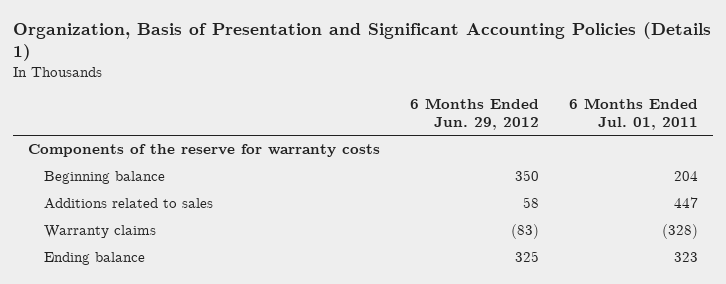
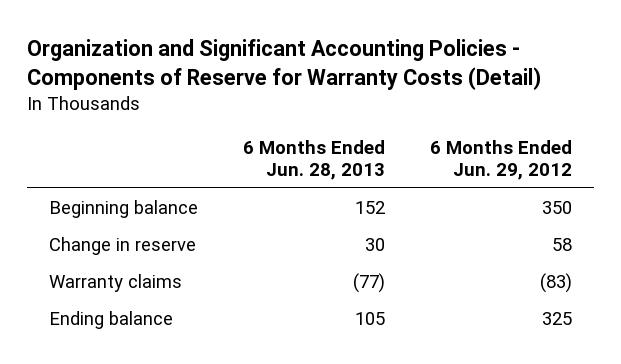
[12,22,711,62] Organization, Basis of Presentation and Significant Accounting Policies (Details 1) -> [26,38,541,90] Organization and Significant Accounting Policies - Components of Reserve for Warranty Costs (Detail)
[568,98,698,130] 6 Months Ended Jul. 01, 2011 -> none
none -> [243,139,386,181] 6 Months Ended Jun. 28, 2013
[27,144,380,158] Components of the reserve for warranty costs -> none
[44,198,214,210] Additions related to sales -> [49,236,197,255] Change in reserve

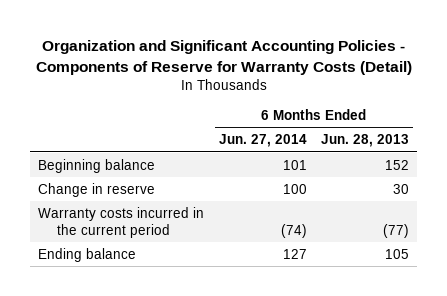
[430,139,573,181] 6 Months Ended Jun. 29, 2012 -> none
none -> [218,134,307,148] Jun. 27, 2014
[49,273,183,292] Warranty claims -> none
none -> [37,206,204,238] Warranty costs incurred in the current period

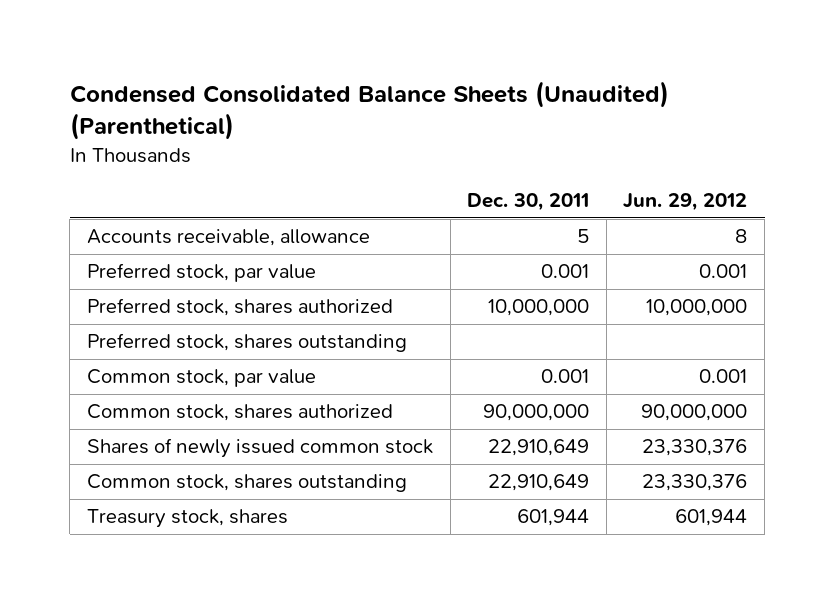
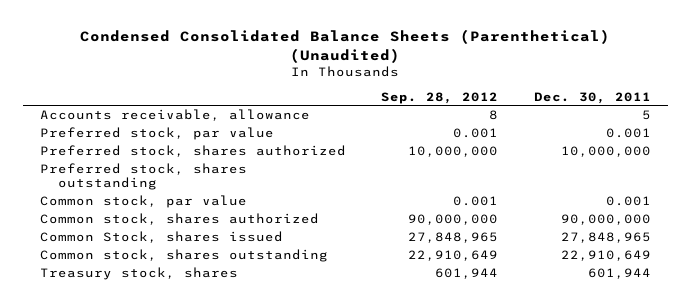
[69,80,669,141] Condensed Consolidated Balance Sheets (Unaudited) (Parenthetical) -> [80,29,611,63] Condensed Consolidated Balance Sheets (Parenthetical) (Unaudited)
[623,193,748,212] Jun. 29, 2012 -> none
none -> [381,91,499,104] Sep. 28, 2012
[86,438,433,459] Shares of newly issued common stock -> [40,230,284,243] Common Stock, shares issued
[488,439,590,457] 22,910,649 -> [560,231,651,243] 27,848,965

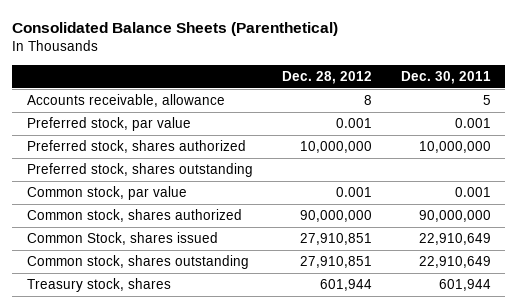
[80,29,611,63] Condensed Consolidated Balance Sheets (Parenthetical) (Unaudited) -> [12,22,339,37] Consolidated Balance Sheets (Parenthetical)
[381,91,499,104] Sep. 28, 2012 -> none
none -> [281,70,372,84] Dec. 28, 2012
[560,231,651,243] 27,848,965 -> [418,233,491,246] 22,910,649

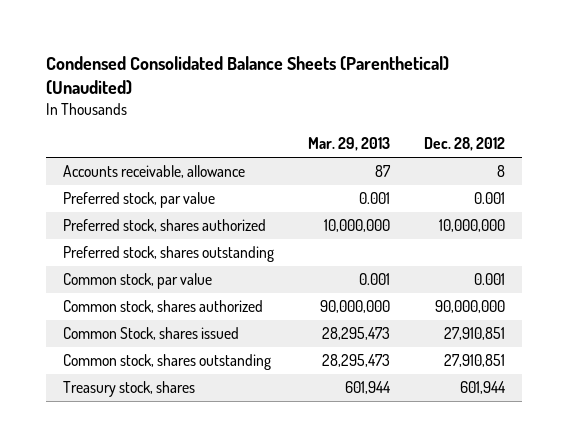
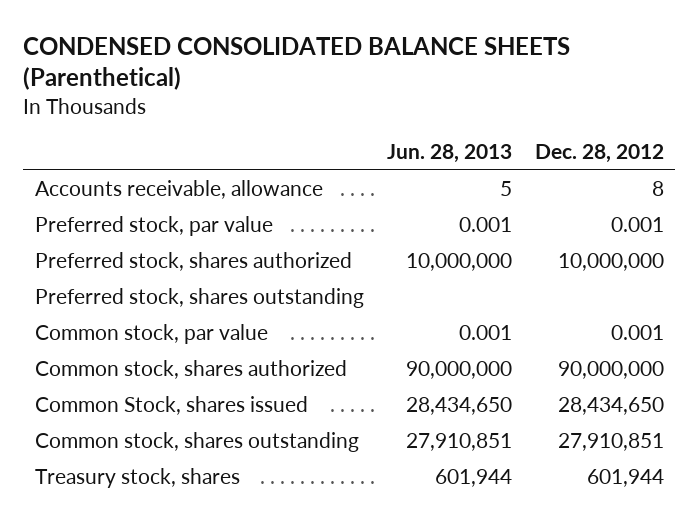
[46,56,450,96] Condensed Consolidated Balance Sheets (Parenthetical) (Unaudited) -> [23,36,571,91] CONDENSED CONSOLIDATED BALANCE SHEETS (Parenthetical)
[308,137,391,152] Mar. 29, 2013 -> none
none -> [386,144,512,164] Jun. 28, 2013
[444,326,506,340] 27,910,851 -> [557,397,664,416] 28,434,650

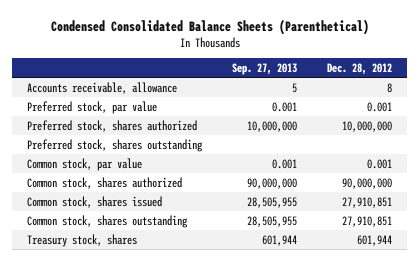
[23,36,571,91] CONDENSED CONSOLIDATED BALANCE SHEETS (Parenthetical) -> [50,18,369,35] Condensed Consolidated Balance Sheets (Parenthetical)
[386,144,512,164] Jun. 28, 2013 -> none
none -> [232,62,298,75] Sep. 27, 2013
[34,396,308,416] Common Stock, shares issued -> [27,195,163,208] Common stock, shares issued
[557,397,664,416] 28,434,650 -> [342,196,393,208] 27,910,851

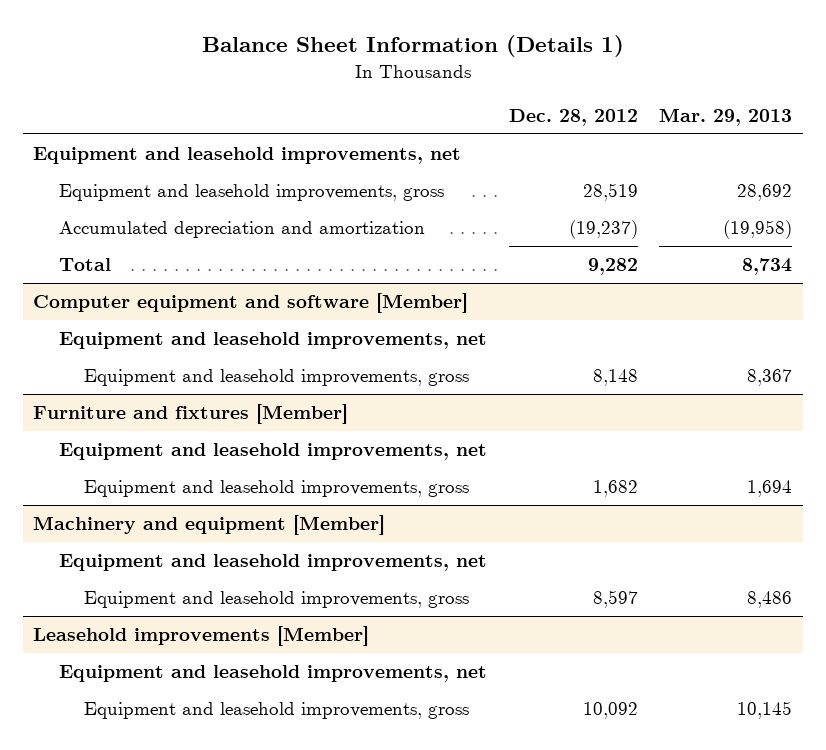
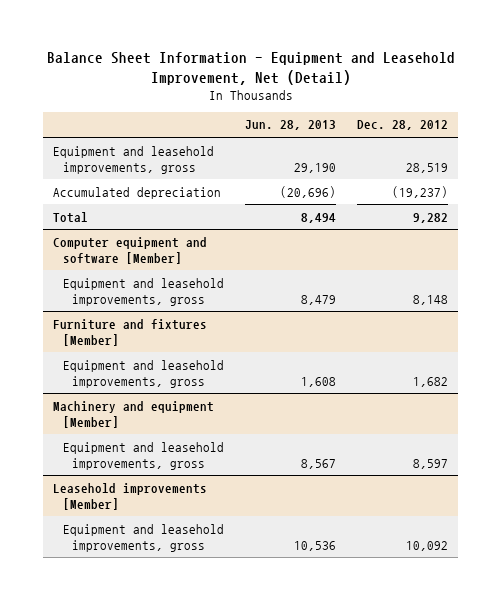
[201,35,624,58] Balance Sheet Information (Details 1) -> [46,52,455,86] Balance Sheet Information - Equipment and Leasehold Improvement, Net (Detail)
[659,107,793,126] Mar. 29, 2013 -> none
none -> [244,120,336,131] Jun. 28, 2013
[33,146,462,164] Equipment and leasehold improvements, net -> none
[58,220,425,238] Accumulated depreciation and amortization -> [53,186,222,199] Accumulated depreciation
[58,331,487,349] Equipment and leasehold improvements, net -> none
[58,442,487,460] Equipment and leasehold improvements, net -> none
[58,553,487,571] Equipment and leasehold improvements, net -> none
[58,664,487,682] Equipment and leasehold improvements, net -> none

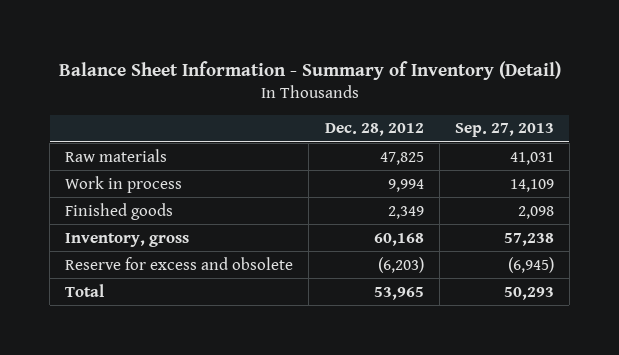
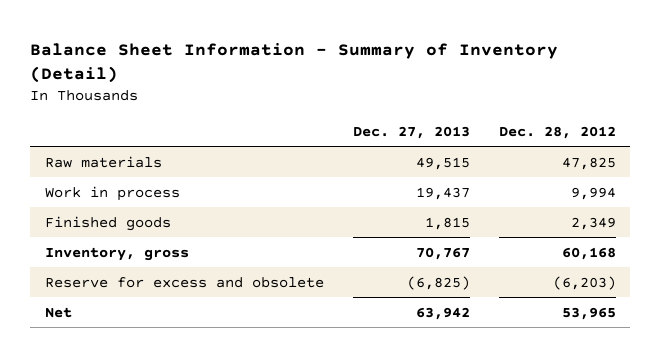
[454,123,554,138] Sep. 27, 2013 -> none
none -> [352,125,470,139] Dec. 27, 2013
[65,283,105,297] Total -> [44,306,72,318] Net

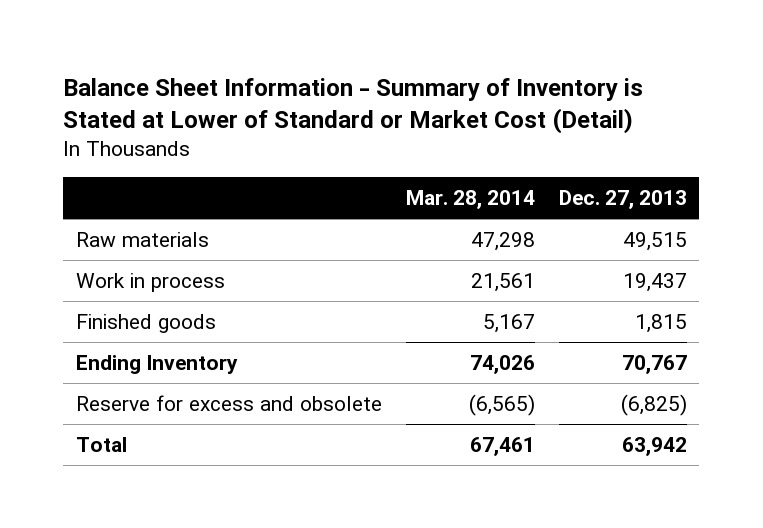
[30,42,559,84] Balance Sheet Information - Summary of Inventory (Detail) -> [63,77,644,135] Balance Sheet Information - Summary of Inventory is Stated at Lower of Standard or Market Cost (Detail)
[498,125,616,139] Dec. 28, 2012 -> none
none -> [405,190,535,210] Mar. 28, 2014
[44,246,189,261] Inventory, gross -> [75,354,238,374] Ending Inventory
[44,306,72,318] Net -> [75,436,127,452] Total

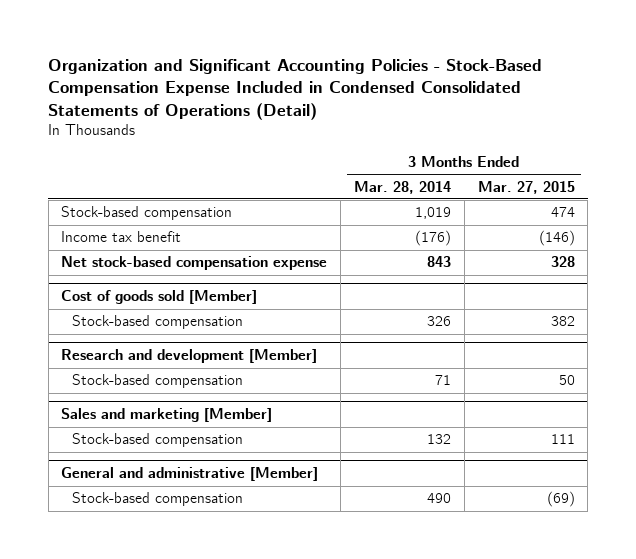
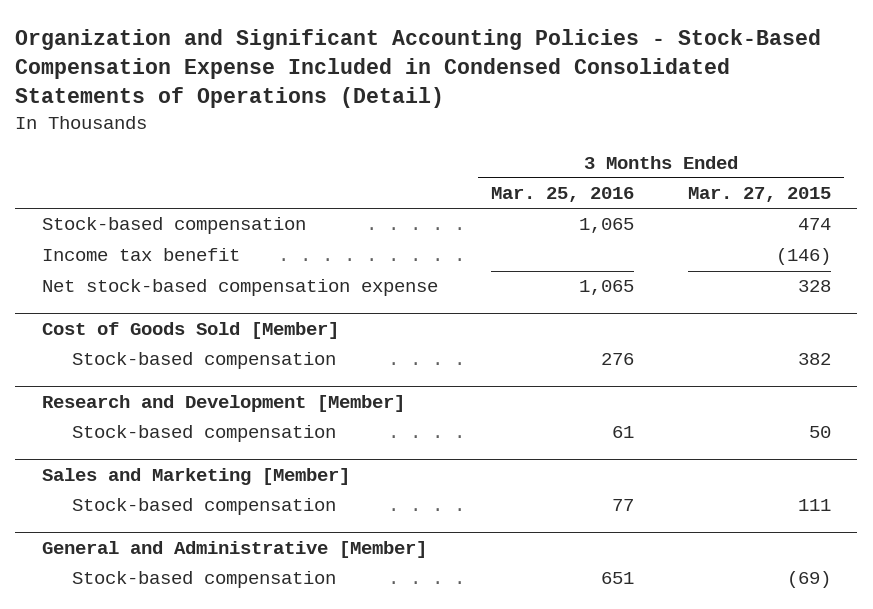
[354,180,452,194] Mar. 28, 2014 -> none
none -> [491,187,635,203] Mar. 25, 2016
[61,290,258,305] Cost of goods sold [Member] -> [42,321,340,339] Cost of Goods Sold [Member]
[61,349,318,364] Research and development [Member] -> [42,394,406,412] Research and Development [Member]
[61,408,273,423] Sales and marketing [Member] -> [42,467,351,485] Sales and Marketing [Member]
[61,467,319,482] General and administrative [Member] -> [42,540,428,558] General and Administrative [Member]

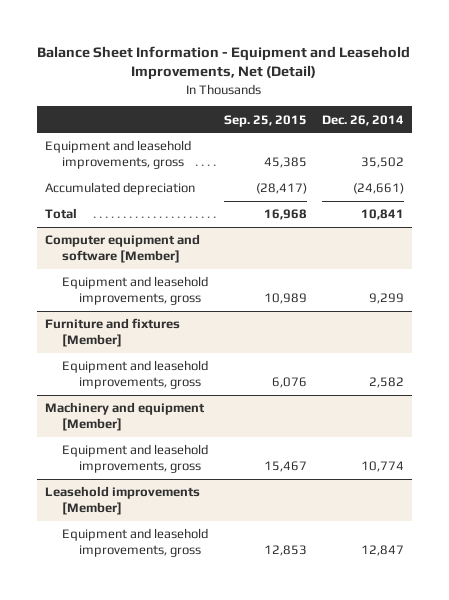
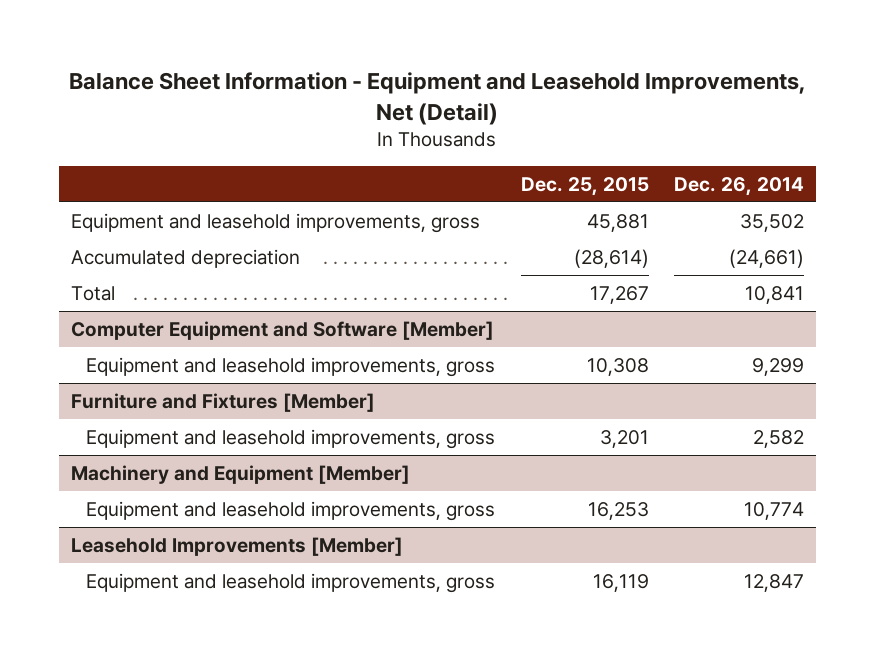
[223,114,307,127] Sep. 25, 2015 -> none
none -> [520,176,649,196] Dec. 25, 2015
[44,234,200,264] Computer equipment and software [Member] -> [71,320,495,340] Computer Equipment and Software [Member]
[44,318,180,348] Furniture and fixtures [Member] -> [71,392,376,412] Furniture and Fixtures [Member]
[44,402,205,432] Machinery and equipment [Member] -> [71,464,411,484] Machinery and Equipment [Member]
[44,486,200,516] Leasehold improvements [Member] -> [71,536,404,556] Leasehold Improvements [Member]

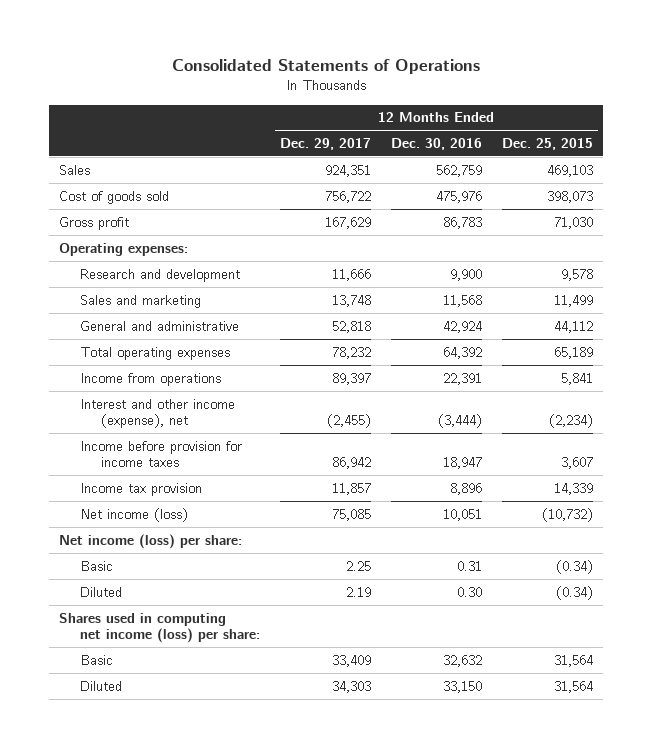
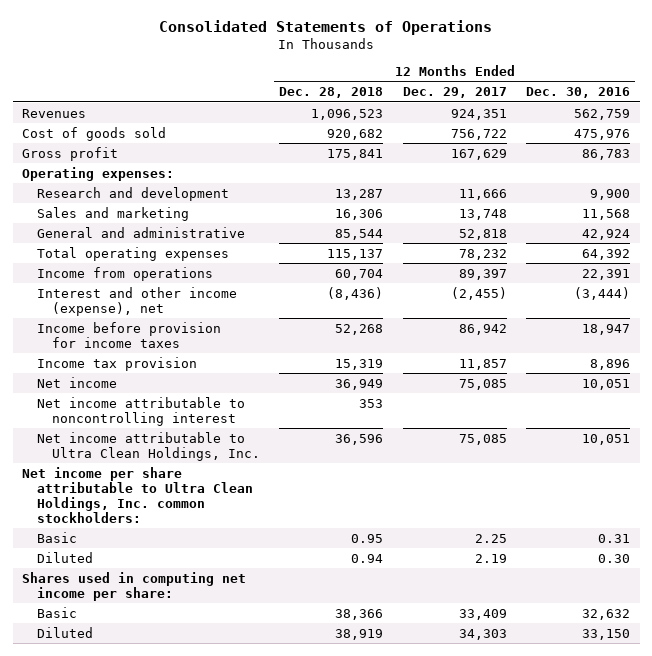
[501,137,593,150] Dec. 25, 2015 -> none
none -> [279,87,384,99] Dec. 28, 2018
[59,164,91,175] Sales -> [22,108,87,118] Revenues
none -> [37,376,118,388] Net income
none -> [37,396,246,426] Net income attributable to noncontrolling interest
[80,507,189,522] Net income (loss) -> [37,431,260,461] Net income attributable to Ultra Clean Holdings, Inc.
[59,533,243,549] Net income (loss) per share: -> [22,466,254,523] Net income per share attributable to Ultra Clean Holdings, Inc. common stockholders:
[59,612,261,644] Shares used in computing net income (loss) per share: -> [22,571,247,601] Shares used in computing net income per share:

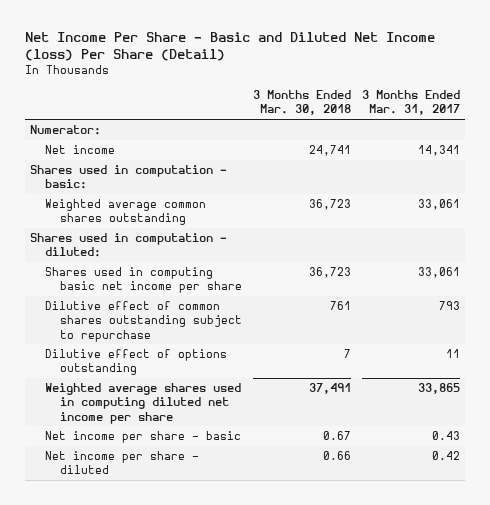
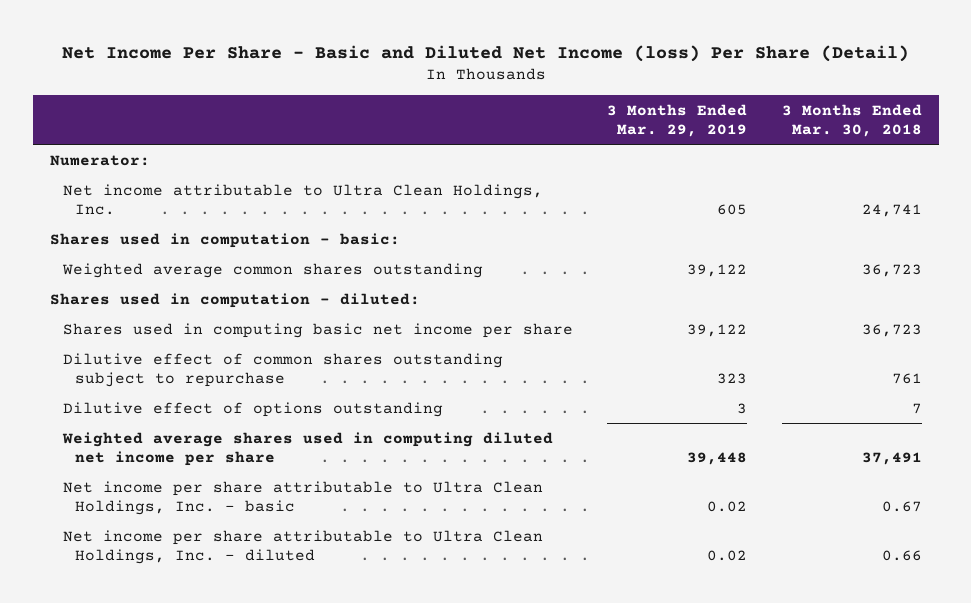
[361,90,460,116] 3 Months Ended Mar. 31, 2017 -> none
none -> [607,103,748,138] 3 Months Ended Mar. 29, 2019
[45,145,116,155] Net income -> [62,183,543,215] Net income attributable to Ultra Clean Holdings, Inc.
[45,431,242,444] Net income per share - basic -> [62,480,543,515] Net income per share attributable to Ultra Clean Holdings, Inc. - basic
[45,451,200,475] Net income per share - diluted -> [62,529,543,564] Net income per share attributable to Ultra Clean Holdings, Inc. - diluted

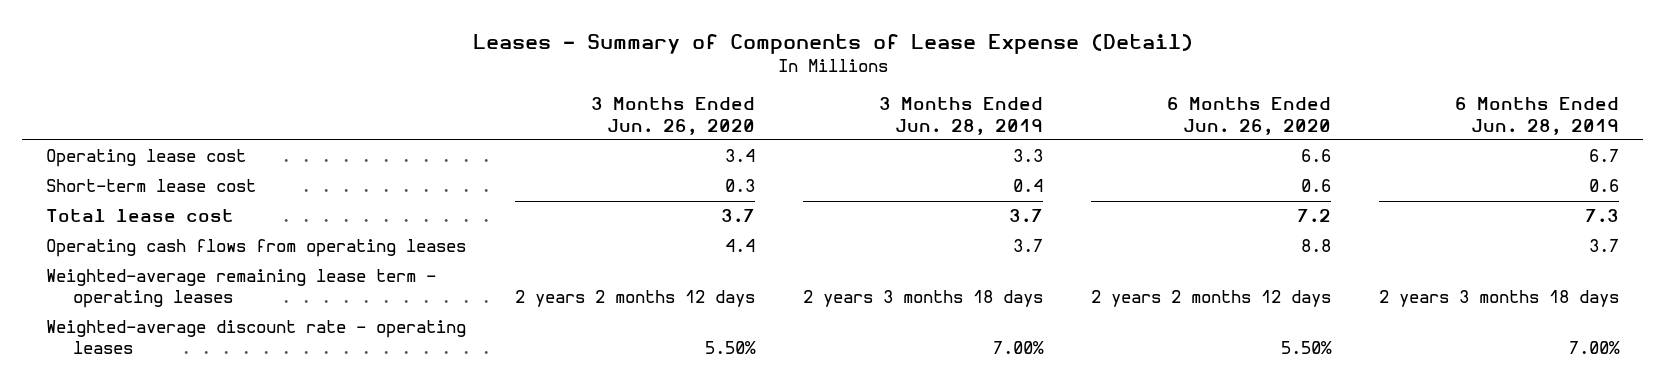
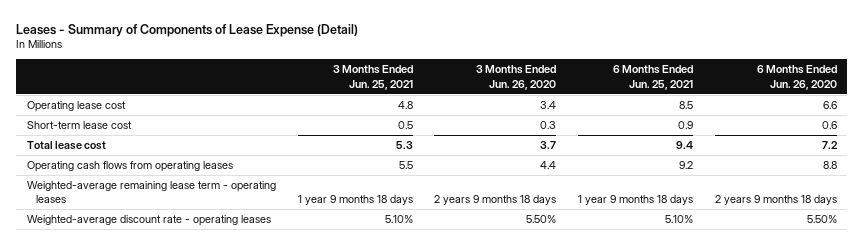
[878,97,1043,135] 3 Months Ended Jun. 28, 2019 -> none
[1454,97,1619,135] 6 Months Ended Jun. 28, 2019 -> none
none -> [332,65,413,90] 3 Months Ended Jun. 25, 2021
none -> [613,65,694,90] 6 Months Ended Jun. 25, 2021
[514,290,755,308] 2 years 2 months 12 days -> [434,195,557,206] 2 years 9 months 18 days
[1090,290,1331,308] 2 years 2 months 12 days -> [714,195,837,206] 2 years 9 months 18 days

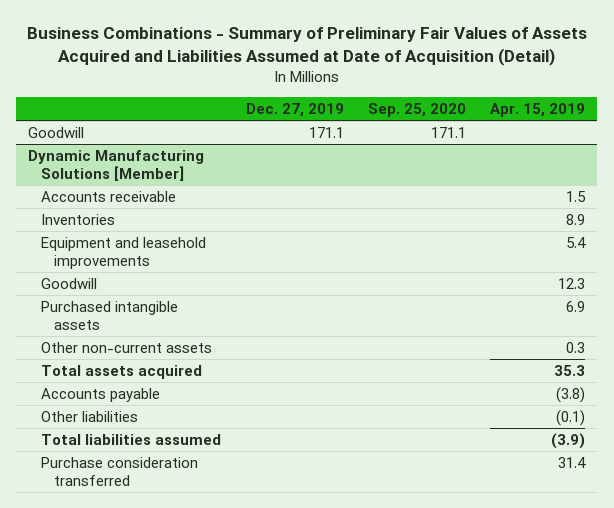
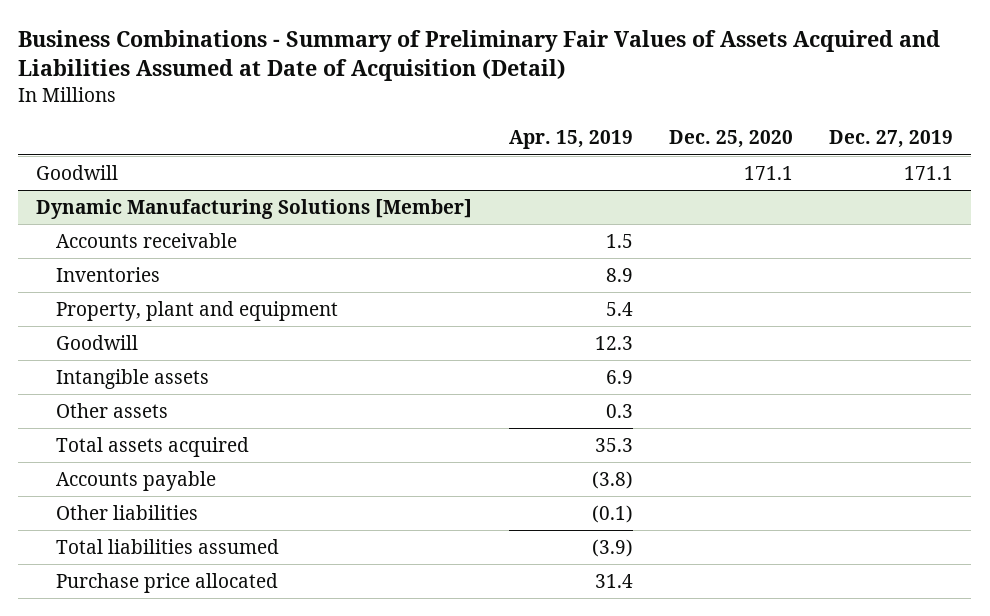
[367,103,466,118] Sep. 25, 2020 -> none
none -> [668,130,793,149] Dec. 25, 2020
[41,236,207,270] Equipment and leasehold improvements -> none
none -> [55,300,338,321] Property, plant and equipment
[41,300,179,331] Purchased intangible assets -> [55,368,209,389] Intangible assets
[41,341,213,353] Other non-current assets -> [55,402,168,418] Other assets
[41,456,199,487] Purchase consideration transferred -> [55,572,278,593] Purchase price allocated

